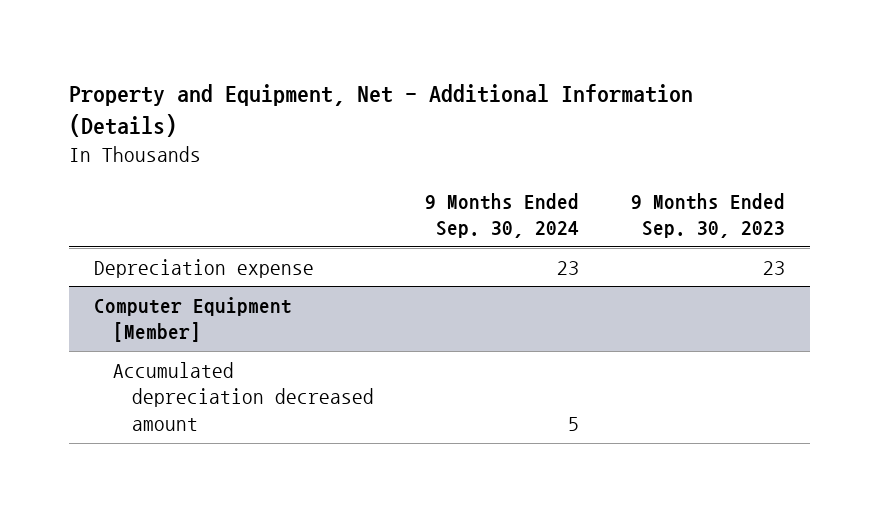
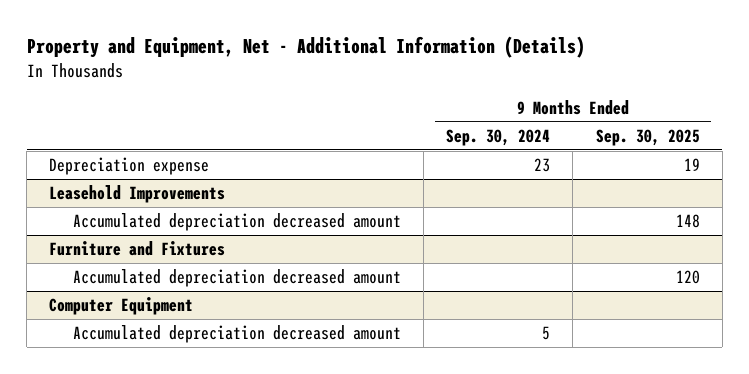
[630,192,785,239] 9 Months Ended Sep. 30, 2023 -> none
none -> [595,128,700,146] Sep. 30, 2025
none -> [49,185,226,204] Leasehold Improvements
none -> [72,213,401,232] Accumulated depreciation decreased amount
none -> [49,241,226,257] Furniture and Fixtures
none -> [72,269,401,288] Accumulated depreciation decreased amount
[94,296,293,343] Computer Equipment [Member] -> [49,297,194,316] Computer Equipment

